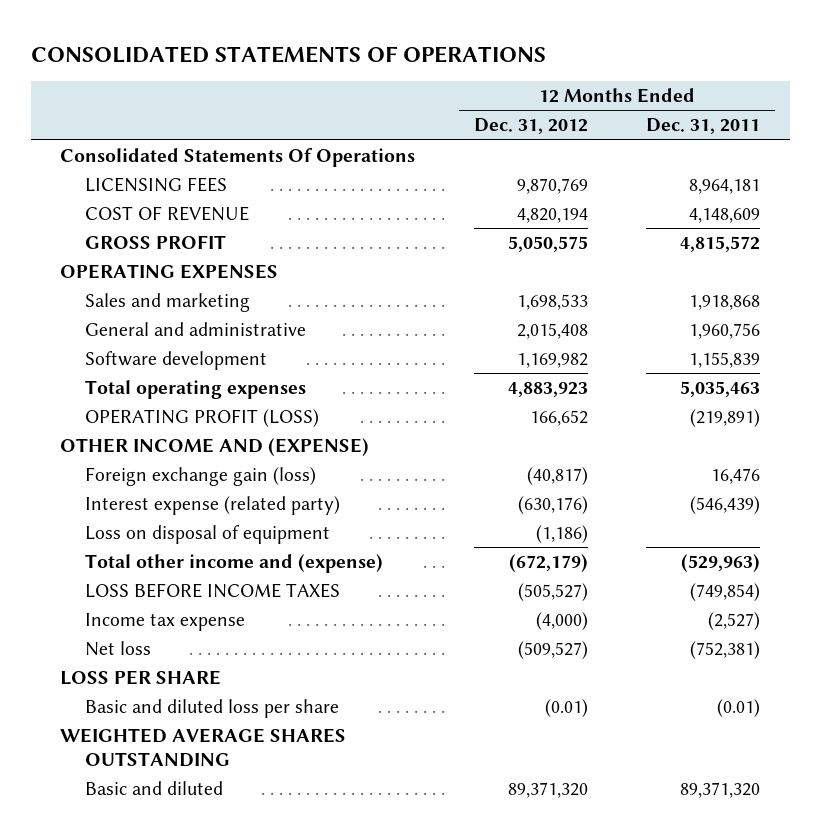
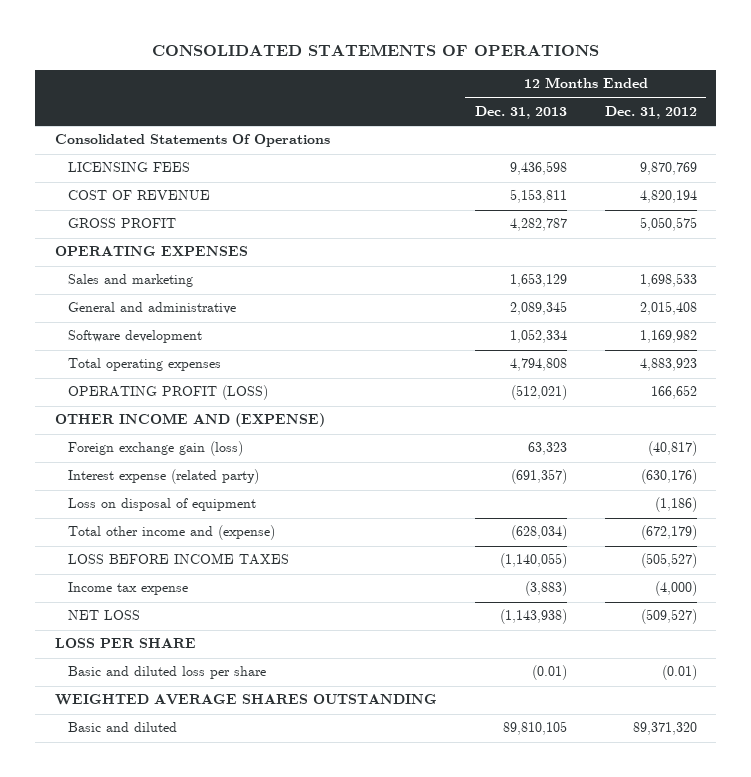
[646,118,761,135] Dec. 31, 2011 -> none
none -> [474,105,567,119] Dec. 31, 2013
[85,640,152,656] Net loss -> [68,610,141,621] NET LOSS

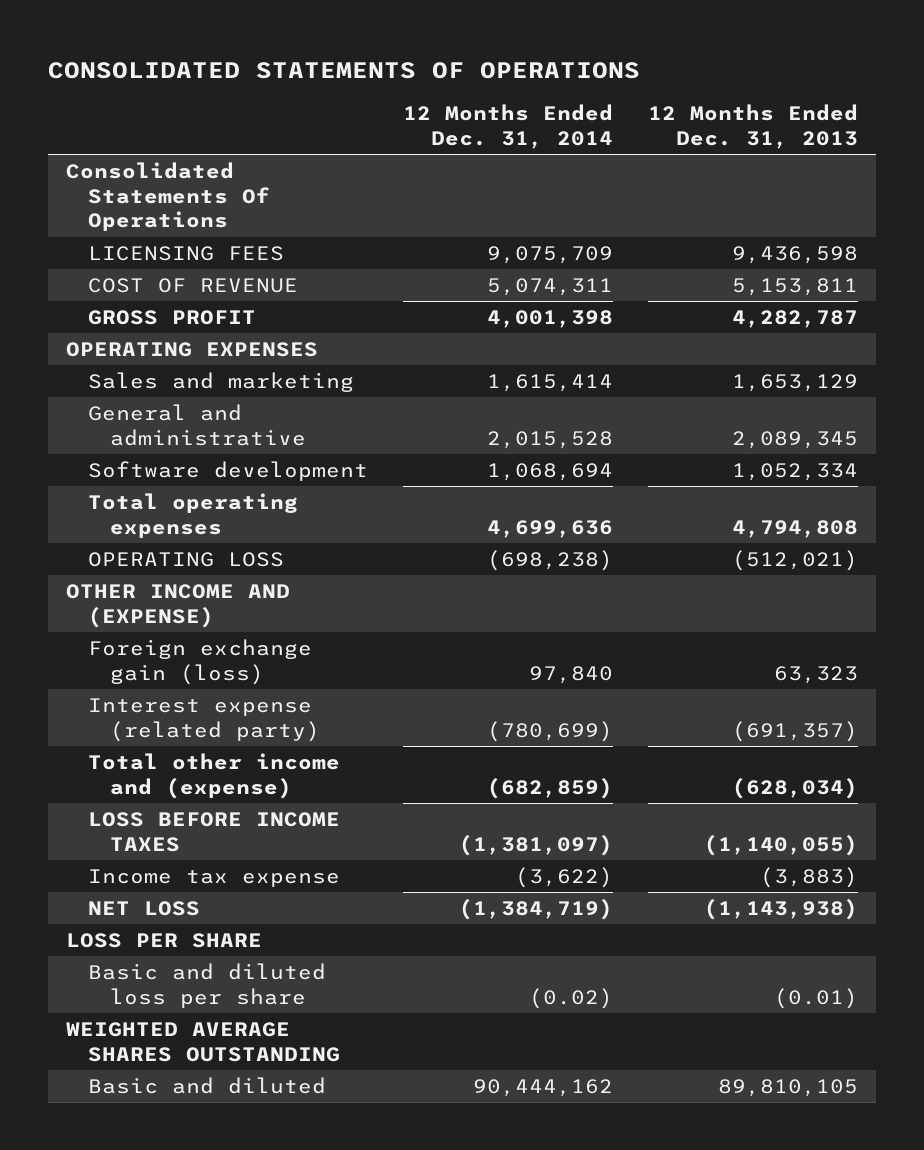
[604,105,697,119] Dec. 31, 2012 -> none
none -> [403,104,614,149] 12 Months Ended Dec. 31, 2014
[68,385,269,401] OPERATING PROFIT (LOSS) -> [87,551,284,567] OPERATING LOSS
[68,498,257,512] Loss on disposal of equipment -> none

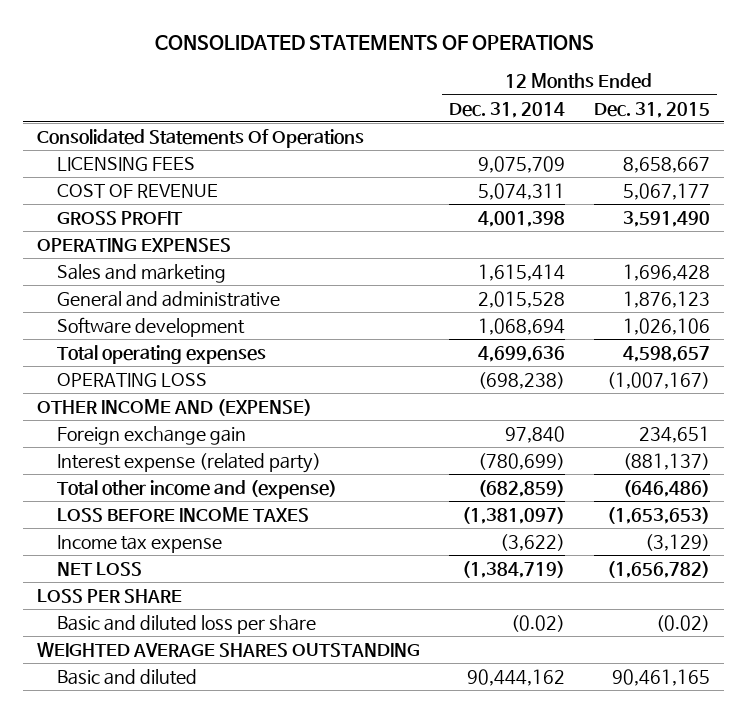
[648,104,859,149] 12 Months Ended Dec. 31, 2013 -> none
none -> [593,101,710,118] Dec. 31, 2015
[87,638,312,685] Foreign exchange gain (loss) -> [56,425,246,445] Foreign exchange gain

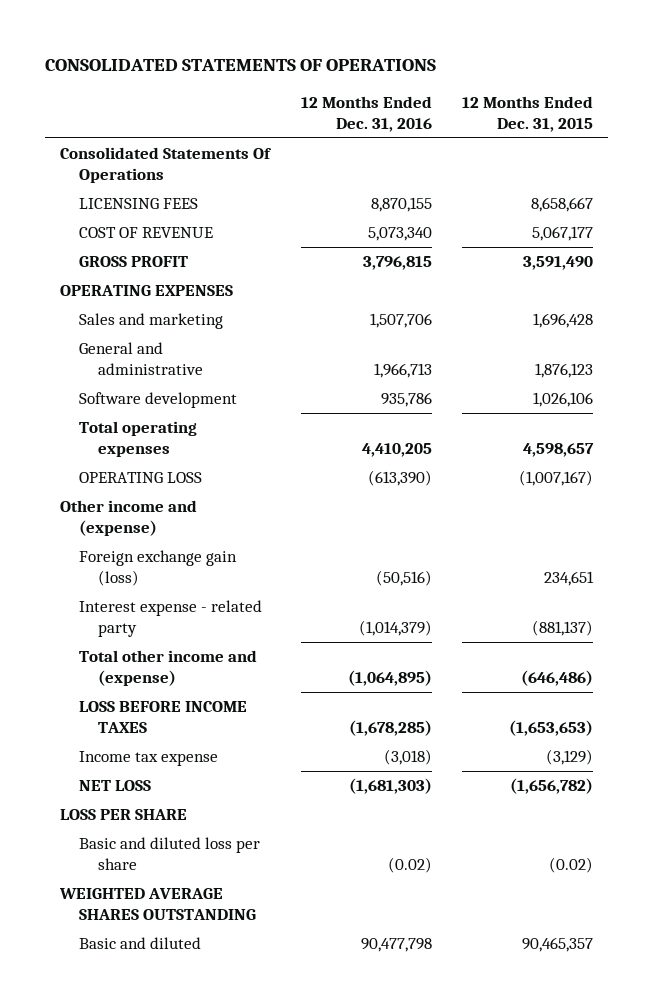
[448,101,565,118] Dec. 31, 2014 -> none
none -> [300,95,432,132] 12 Months Ended Dec. 31, 2016
[37,398,313,416] OTHER INCOME AND (EXPENSE) -> [60,500,198,537] Other income and (expense)
[56,425,246,445] Foreign exchange gain -> [79,550,238,587] Foreign exchange gain (loss)
[56,452,321,473] Interest expense (related party) -> [79,600,263,638] Interest expense - related party
[611,668,710,686] 90,461,165 -> [521,937,593,953] 90,465,357

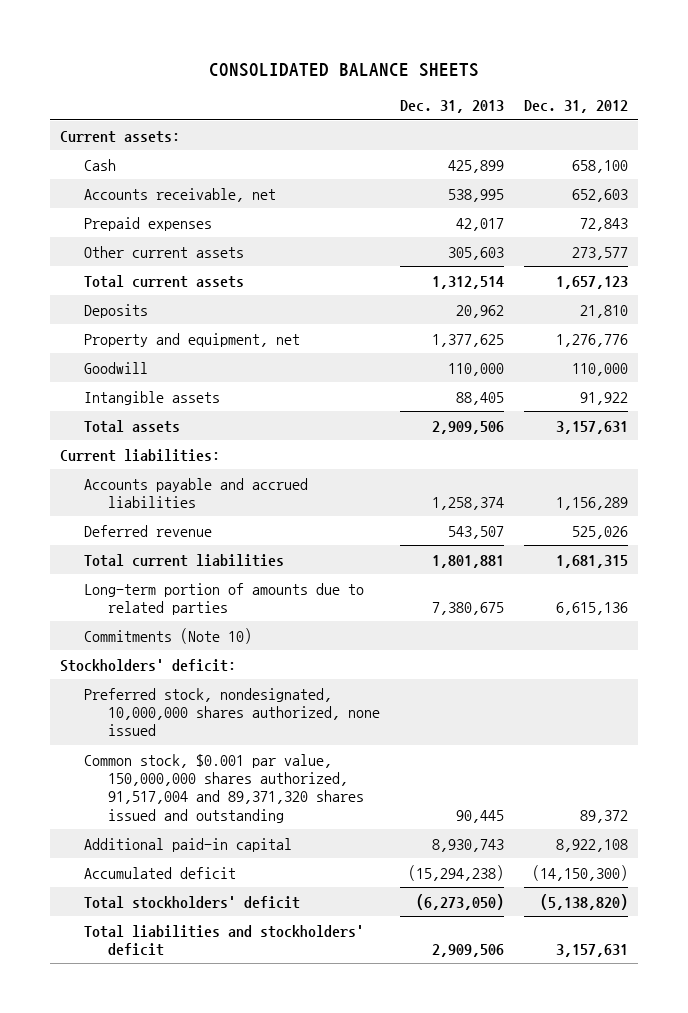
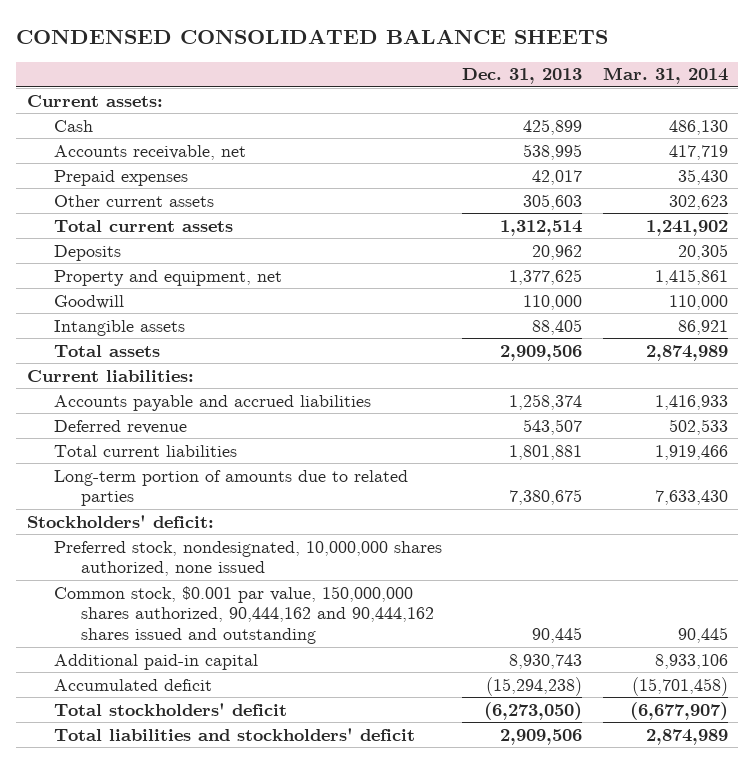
[209,62,480,77] CONSOLIDATED BALANCE SHEETS -> [16,28,609,44] CONDENSED CONSOLIDATED BALANCE SHEETS
[524,100,629,114] Dec. 31, 2012 -> none
none -> [603,67,729,85] Mar. 31, 2014
[84,627,253,644] Commitments (Note 10) -> none
[84,753,365,823] Common stock, $0.001 par value, 150,000,000 shares authorized, 91,517,004 and 89,371,320 shares issued and outstanding -> [53,585,434,645] Common stock, $0.001 par value, 150,000,000 shares authorized, 90,444,162 and 90,444,162 shares issued and outstanding

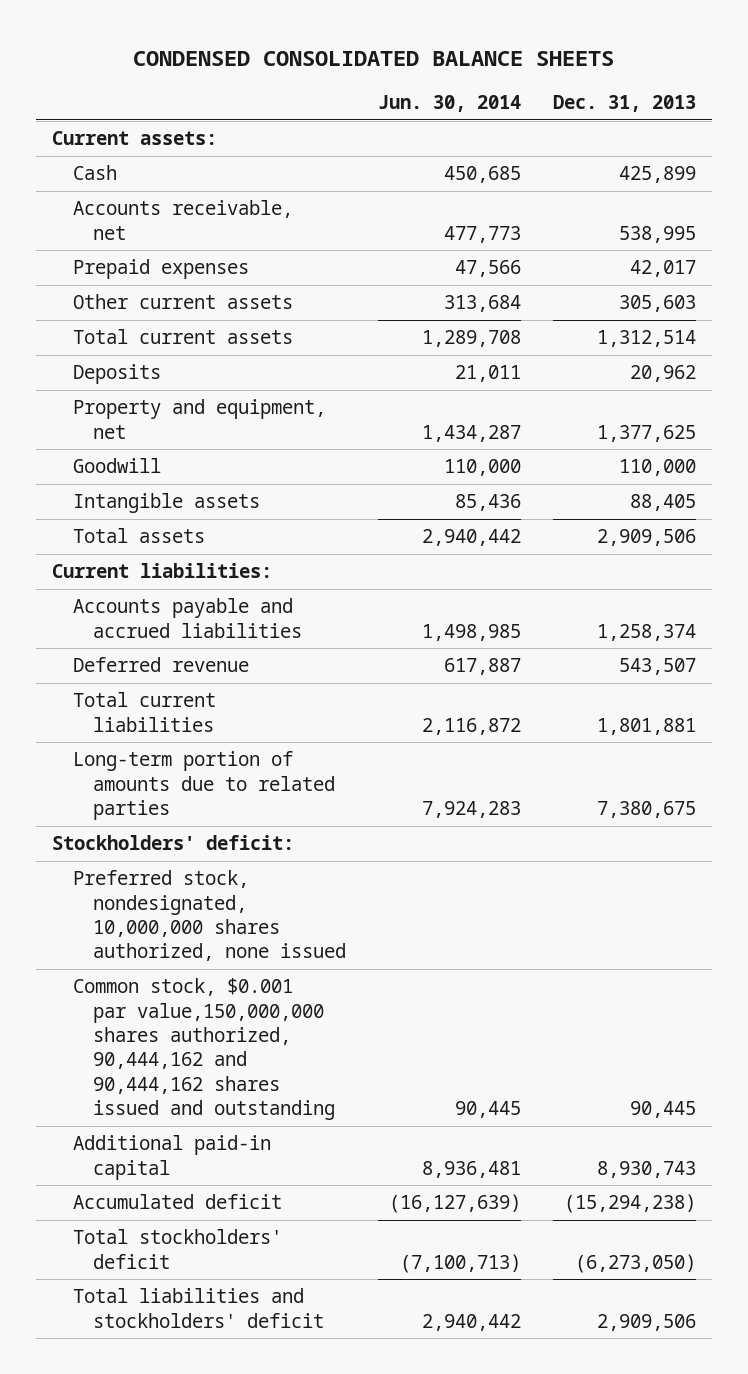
[603,67,729,85] Mar. 31, 2014 -> none
none -> [378,95,522,113] Jun. 30, 2014
[53,585,434,645] Common stock, $0.001 par value, 150,000,000 shares authorized, 90,444,162 and 90,444,162 shares issued and outstanding -> [72,978,336,1121] Common stock, $0.001 par value,150,000,000 shares authorized, 90,444,162 and 90,444,162 shares issued and outstanding

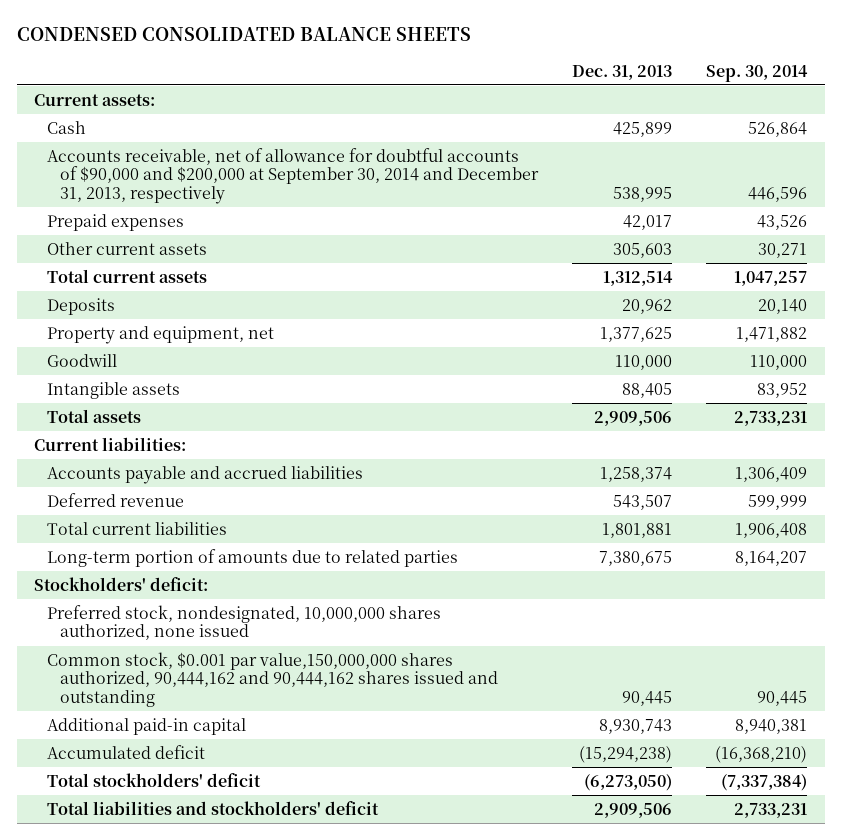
[378,95,522,113] Jun. 30, 2014 -> none
none -> [706,64,809,82] Sep. 30, 2014
[72,200,293,240] Accounts receivable, net -> [46,147,539,205] Accounts receivable, net of allowance for doubtful accounts of $90,000 and $200,000 at September 30, 2014 and December 31, 2013, respectively

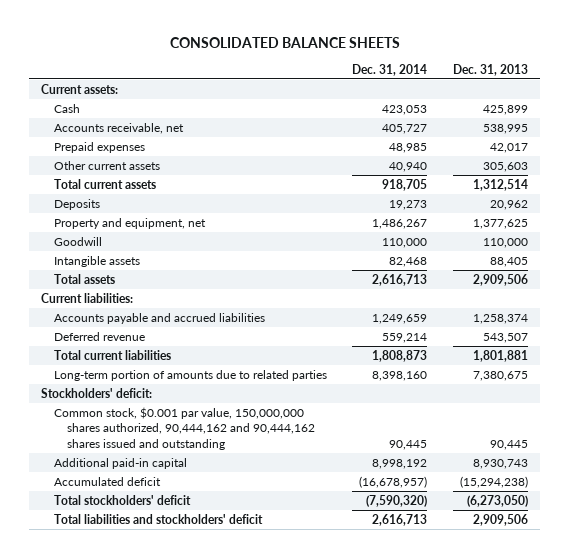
[16,27,471,42] CONDENSED CONSOLIDATED BALANCE SHEETS -> [169,36,400,48] CONSOLIDATED BALANCE SHEETS
[706,64,809,82] Sep. 30, 2014 -> none
none -> [352,63,428,76] Dec. 31, 2014
[46,147,539,205] Accounts receivable, net of allowance for doubtful accounts of $90,000 and $200,000 at September 30, 2014 and December 31, 2013, respectively -> [54,122,185,134] Accounts receivable, net
[46,604,441,641] Preferred stock, nondesignated, 10,000,000 shares authorized, none issued -> none
[46,651,498,708] Common stock, $0.001 par value,150,000,000 shares authorized, 90,444,162 and 90,444,162 shares issued and outstanding -> [54,406,315,450] Common stock, $0.001 par value, 150,000,000 shares authorized, 90,444,162 and 90,444,162 shares issued and outstanding

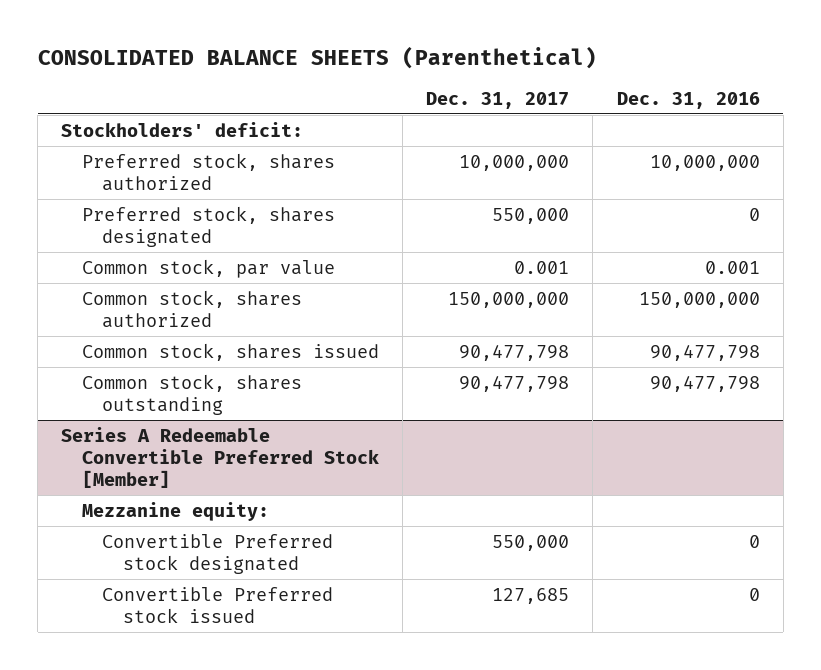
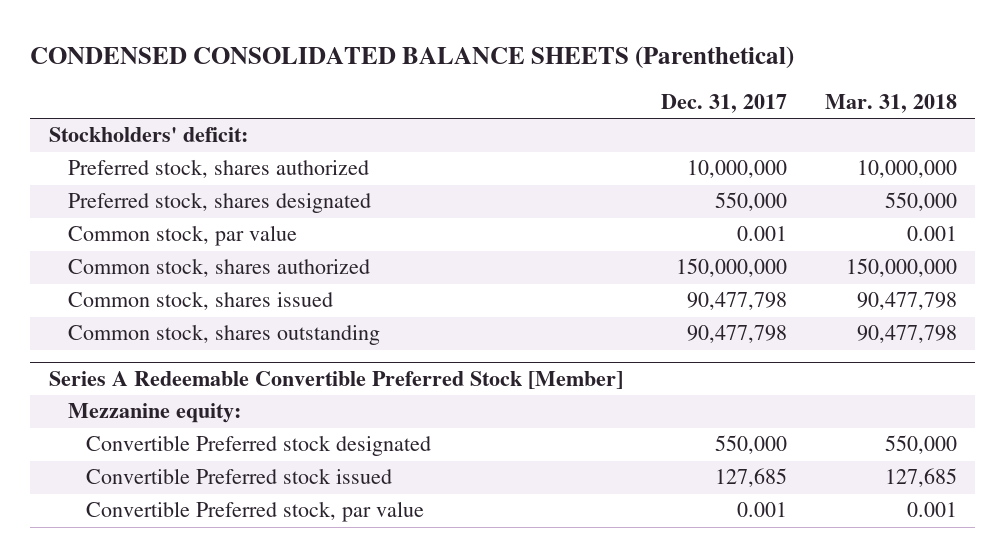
[37,46,597,70] CONSOLIDATED BALANCE SHEETS (Parenthetical) -> [30,46,795,70] CONDENSED CONSOLIDATED BALANCE SHEETS (Parenthetical)
[616,91,760,109] Dec. 31, 2016 -> none
none -> [824,94,957,114] Mar. 31, 2018
none -> [86,501,425,523] Convertible Preferred stock, par value

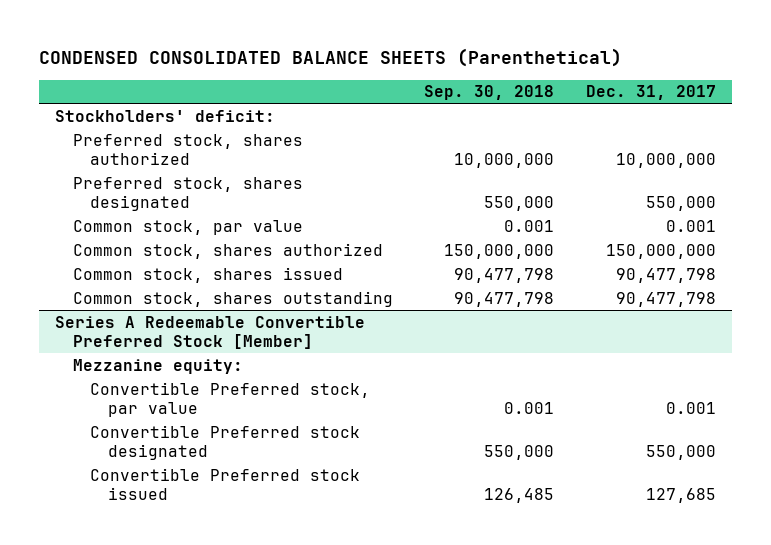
[824,94,957,114] Mar. 31, 2018 -> none
none -> [424,85,555,101] Sep. 30, 2018
[86,501,425,523] Convertible Preferred stock, par value -> [90,381,371,418] Convertible Preferred stock, par value

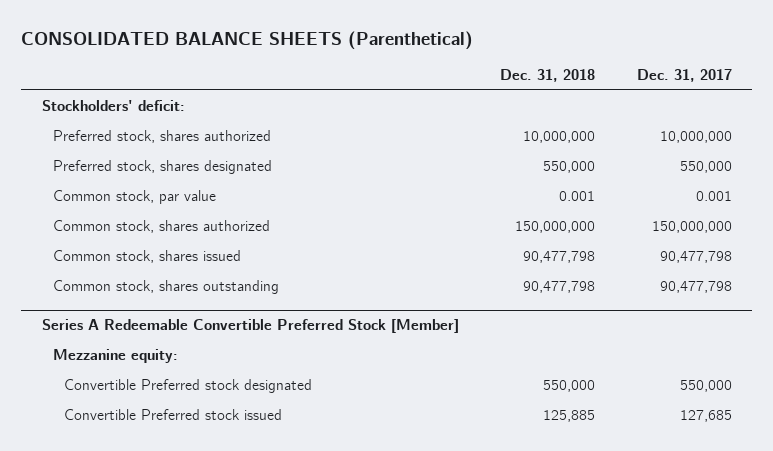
[39,47,623,67] CONDENSED CONSOLIDATED BALANCE SHEETS (Parenthetical) -> [21,30,474,50] CONSOLIDATED BALANCE SHEETS (Parenthetical)
[424,85,555,101] Sep. 30, 2018 -> none
none -> [500,69,596,83] Dec. 31, 2018
[90,381,371,418] Convertible Preferred stock, par value -> none

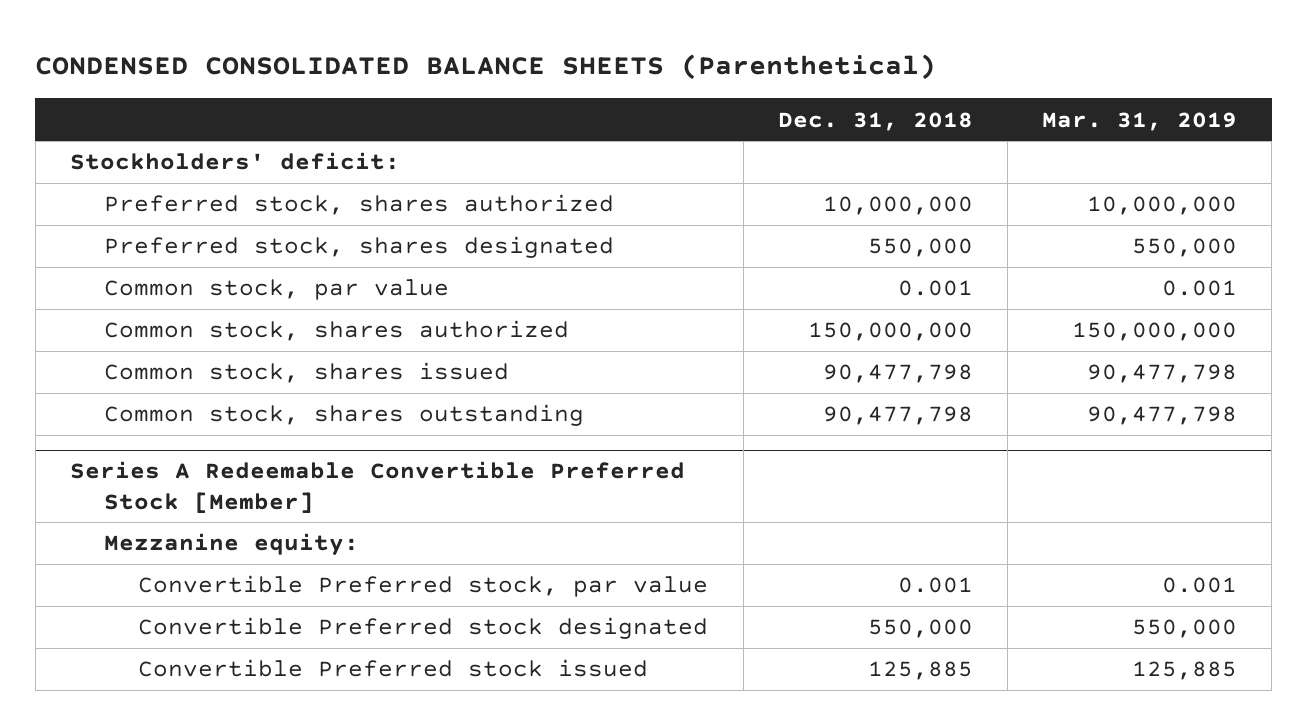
[21,30,474,50] CONSOLIDATED BALANCE SHEETS (Parenthetical) -> [35,53,937,80] CONDENSED CONSOLIDATED BALANCE SHEETS (Parenthetical)
[636,69,732,83] Dec. 31, 2017 -> none
none -> [1041,111,1237,131] Mar. 31, 2019
none -> [138,575,709,598] Convertible Preferred stock, par value

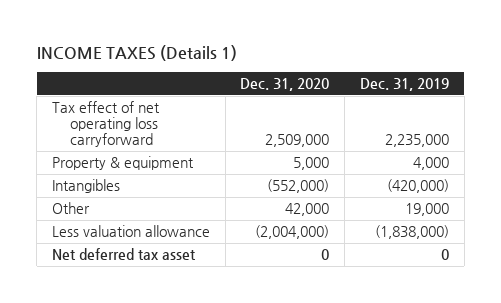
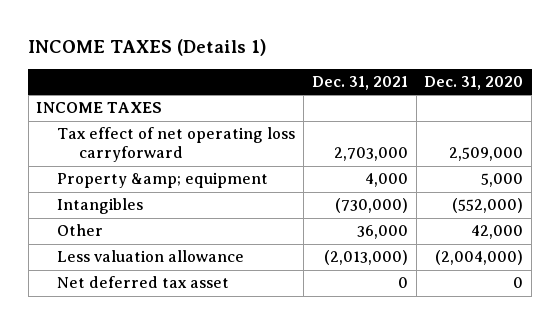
[359,78,449,92] Dec. 31, 2019 -> none
none -> [311,76,408,91] Dec. 31, 2021
none -> [36,102,163,114] INCOME TAXES
[51,156,194,171] Property & equipment -> [57,172,269,189] Property &amp; equipment

